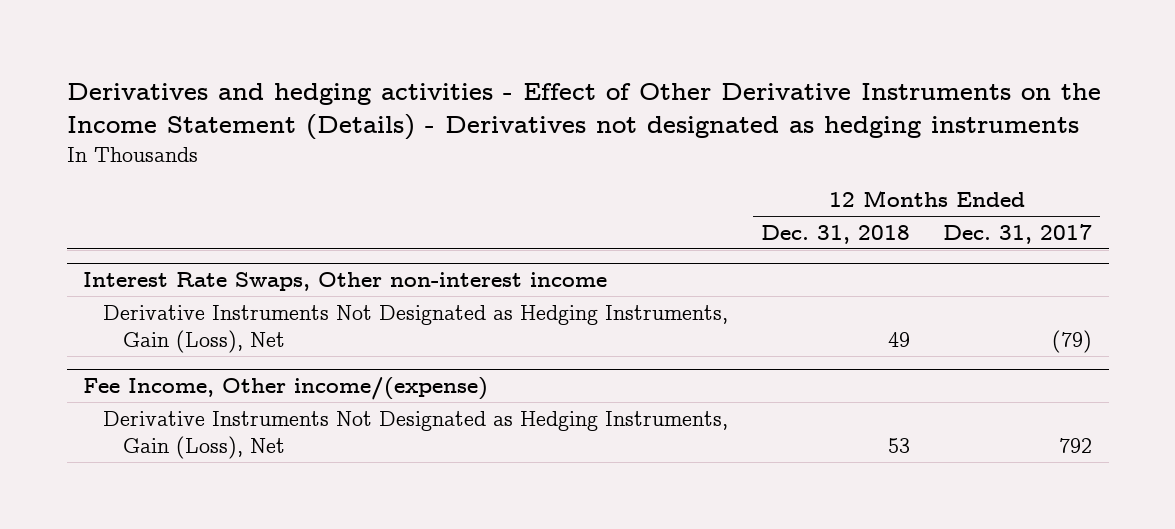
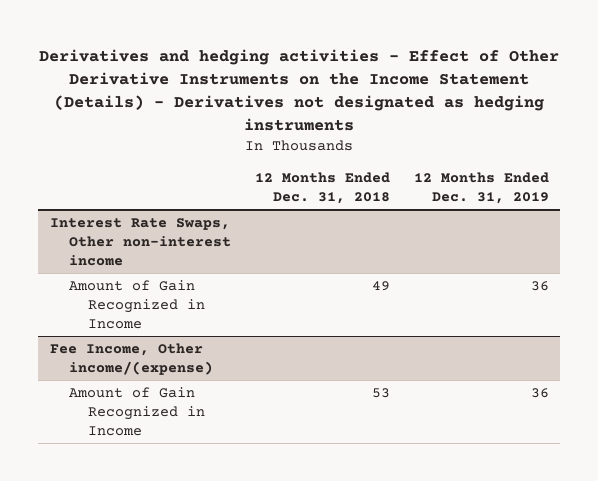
[943,223,1093,244] Dec. 31, 2017 -> none
none -> [413,171,549,205] 12 Months Ended Dec. 31, 2019
[103,304,729,353] Derivative Instruments Not Designated as Hedging Instruments, Gain (Loss), Net -> [68,279,205,329] Amount of Gain Recognized in Income
[103,410,729,459] Derivative Instruments Not Designated as Hedging Instruments, Gain (Loss), Net -> [68,386,205,436] Amount of Gain Recognized in Income

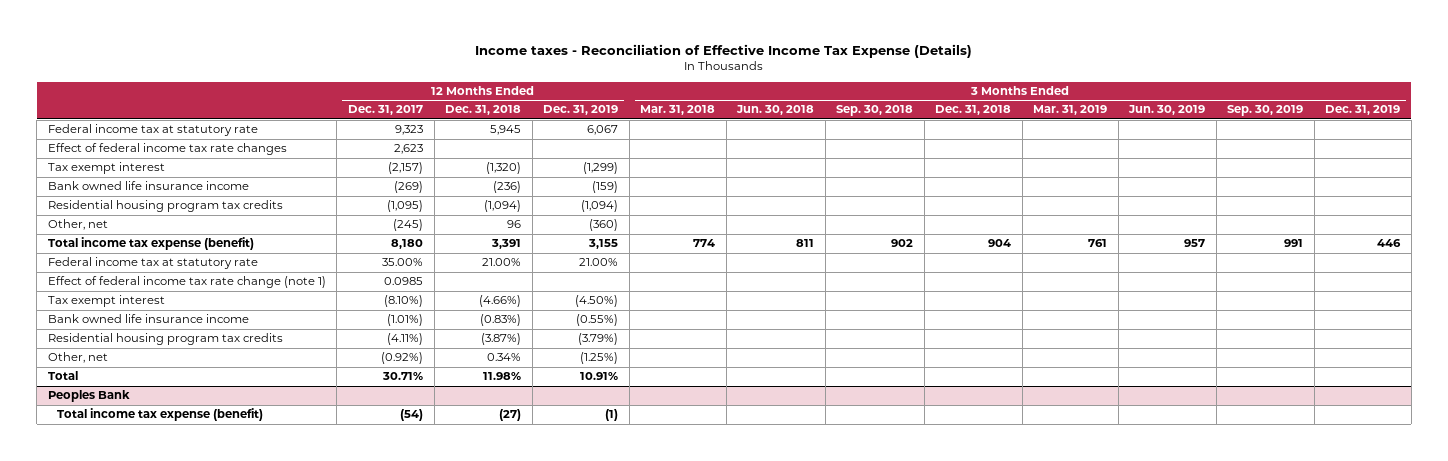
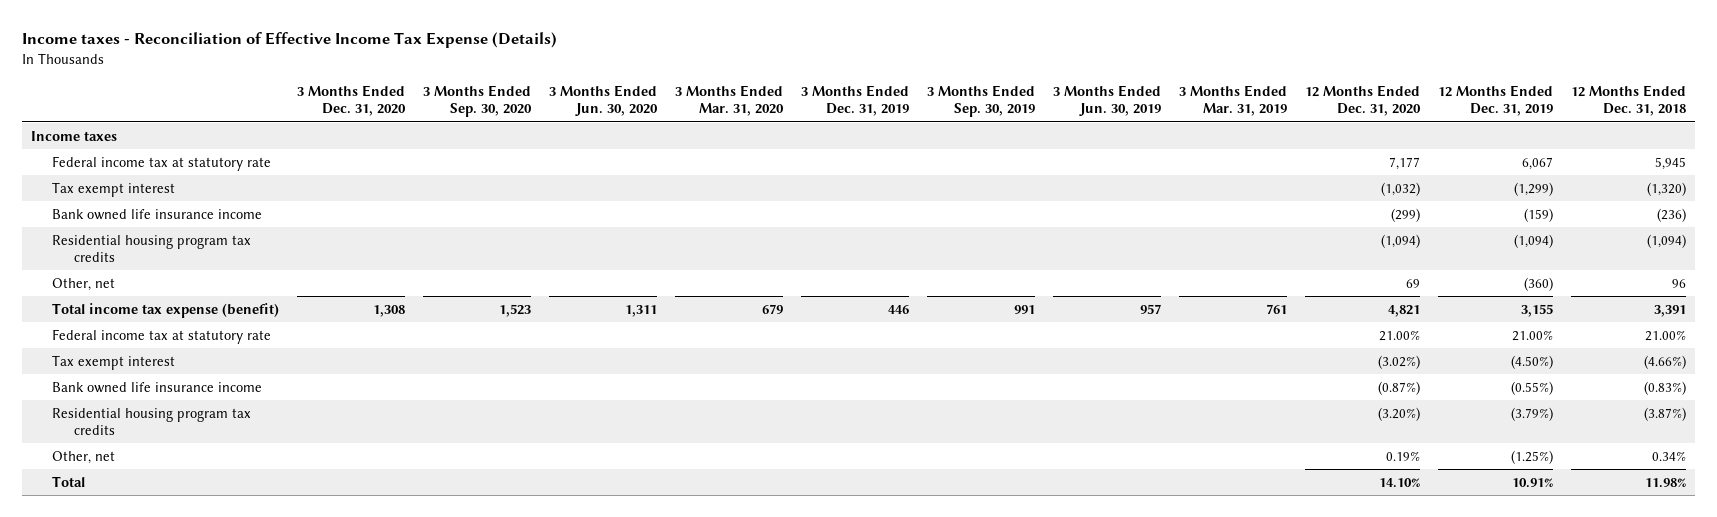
[348,105,424,116] Dec. 31, 2017 -> none
[640,105,716,116] Mar. 31, 2018 -> none
[736,105,815,116] Jun. 30, 2018 -> none
[836,105,914,117] Sep. 30, 2018 -> none
[935,105,1012,116] Dec. 31, 2018 -> none
none -> [297,84,407,117] 3 Months Ended Dec. 31, 2020
none -> [423,84,533,118] 3 Months Ended Sep. 30, 2020
none -> [549,84,659,117] 3 Months Ended Jun. 30, 2020
none -> [675,84,785,117] 3 Months Ended Mar. 31, 2020
none -> [1305,84,1422,117] 12 Months Ended Dec. 31, 2020
none -> [31,130,118,141] Income taxes
[47,143,287,156] Effect of federal income tax rate changes -> none
[47,276,326,289] Effect of federal income tax rate change (note 1) -> none
[47,390,130,403] Peoples Bank -> none
[57,408,264,422] Total income tax expense (benefit) -> none

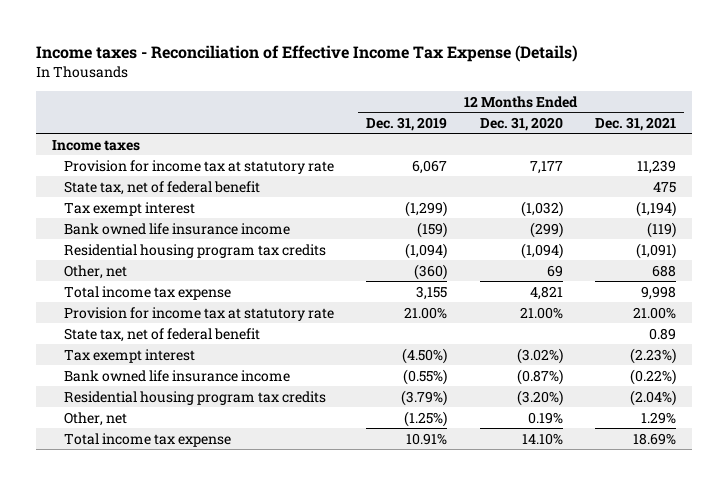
[297,84,407,117] 3 Months Ended Dec. 31, 2020 -> none
[423,84,533,118] 3 Months Ended Sep. 30, 2020 -> none
[549,84,659,117] 3 Months Ended Jun. 30, 2020 -> none
[675,84,785,117] 3 Months Ended Mar. 31, 2020 -> none
[801,84,910,117] 3 Months Ended Dec. 31, 2019 -> none
[927,84,1036,118] 3 Months Ended Sep. 30, 2019 -> none
[1053,84,1162,117] 3 Months Ended Jun. 30, 2019 -> none
[1179,84,1288,117] 3 Months Ended Mar. 31, 2019 -> none
[1571,84,1687,117] 12 Months Ended Dec. 31, 2018 -> none
none -> [595,116,677,131] Dec. 31, 2021
[52,155,272,171] Federal income tax at statutory rate -> [63,159,334,174] Provision for income tax at statutory rate
none -> [63,180,260,195] State tax, net of federal benefit
[52,302,280,318] Total income tax expense (benefit) -> [63,285,231,300] Total income tax expense
[52,328,272,344] Federal income tax at statutory rate -> [63,306,334,321] Provision for income tax at statutory rate
none -> [63,327,260,342] State tax, net of federal benefit
[52,475,86,487] Total -> [63,432,231,447] Total income tax expense

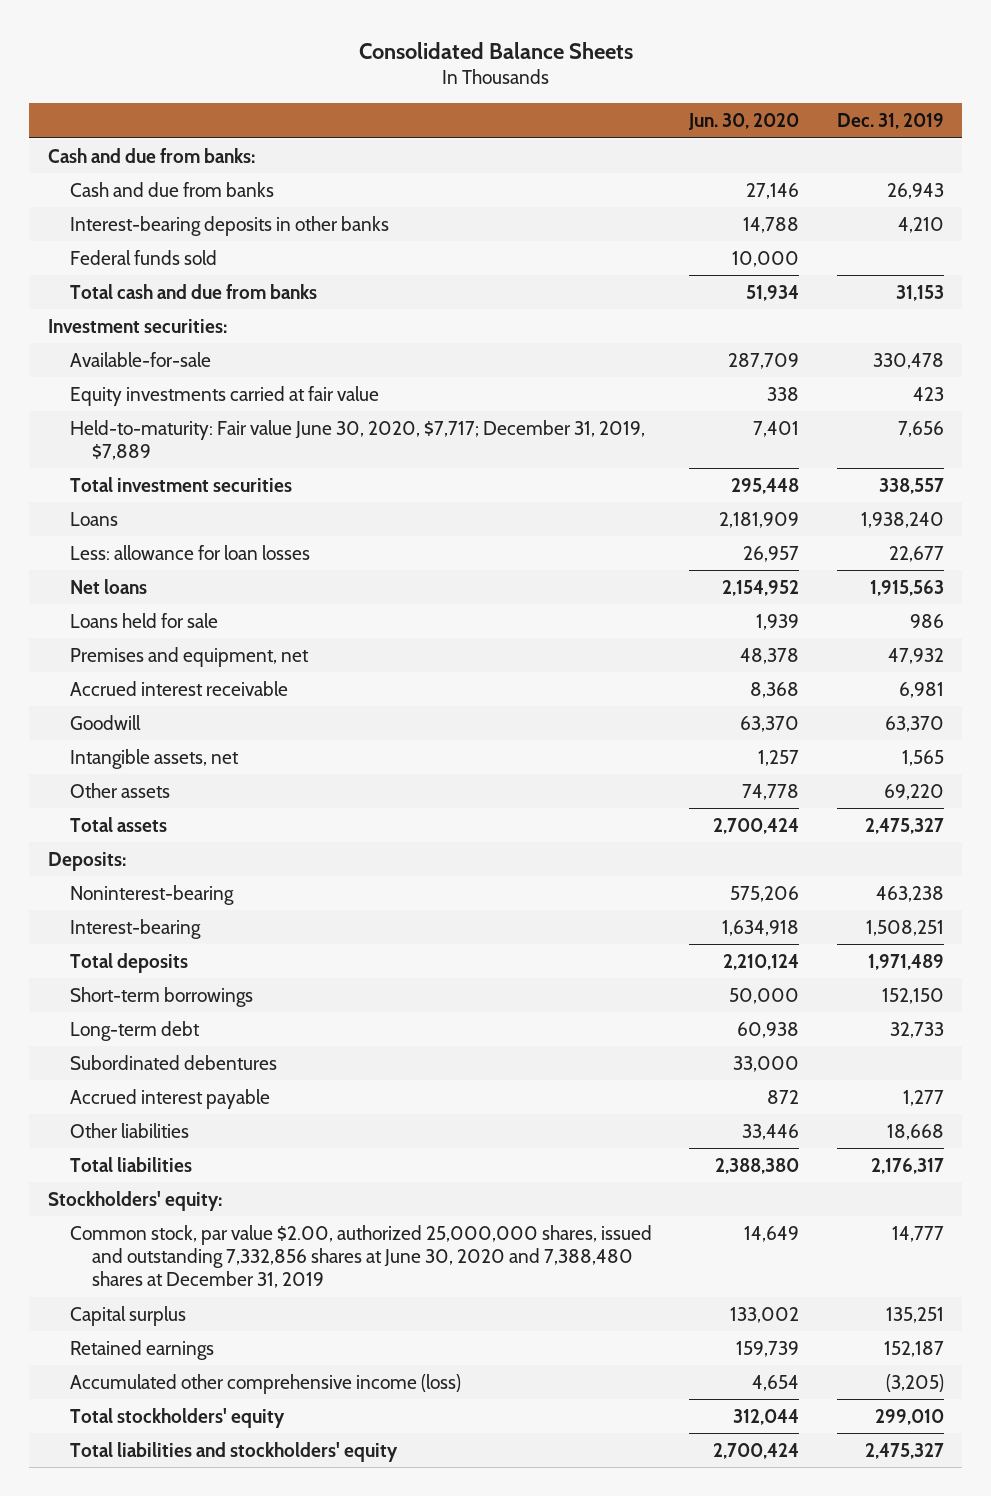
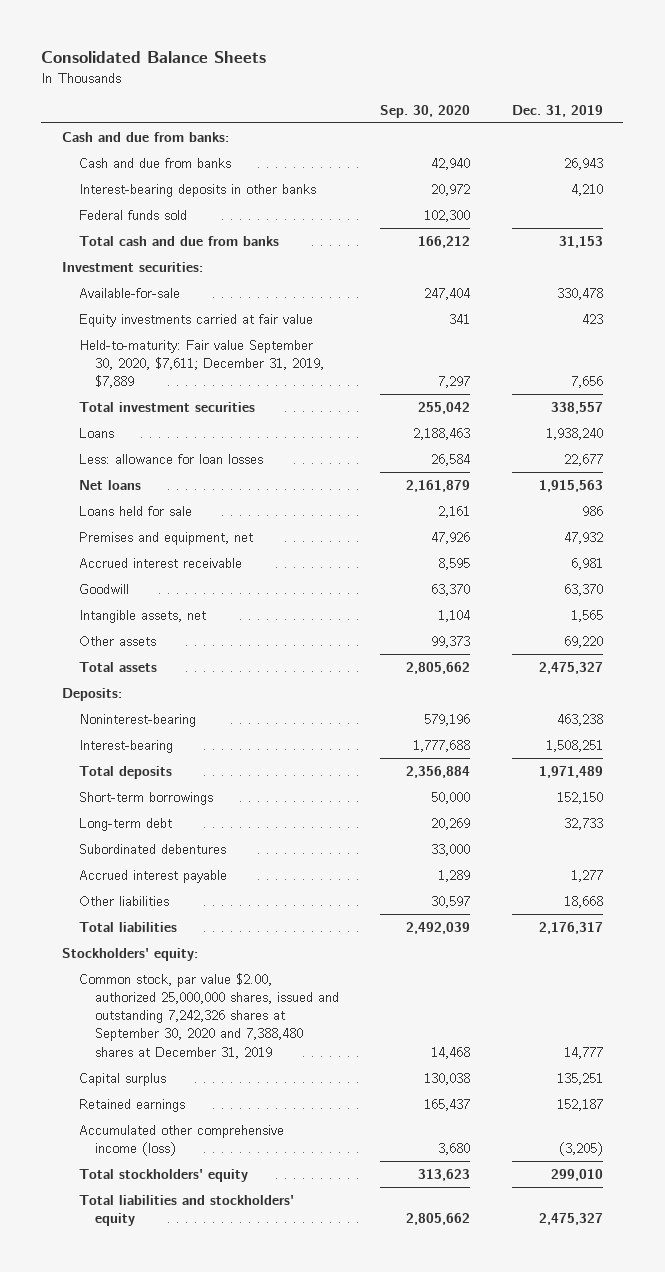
[688,113,800,131] Jun. 30, 2020 -> none
none -> [380,104,471,118] Sep. 30, 2020
[69,419,645,460] Held-to-maturity: Fair value June 30, 2020, $7,717; December 31, 2019, $7,889 -> [78,339,325,389] Held-to-maturity: Fair value September 30, 2020, $7,611; December 31, 2019, $7,889
[69,1224,652,1288] Common stock, par value $2.00, authorized 25,000,000 shares, issued and outstanding 7,332,856 shares at June 30, 2020 and 7,388,480 shares at December 31, 2019 -> [78,972,340,1059] Common stock, par value $2.00, authorized 25,000,000 shares, issued and outstanding 7,242,326 shares at September 30, 2020 and 7,388,480 shares at December 31, 2019

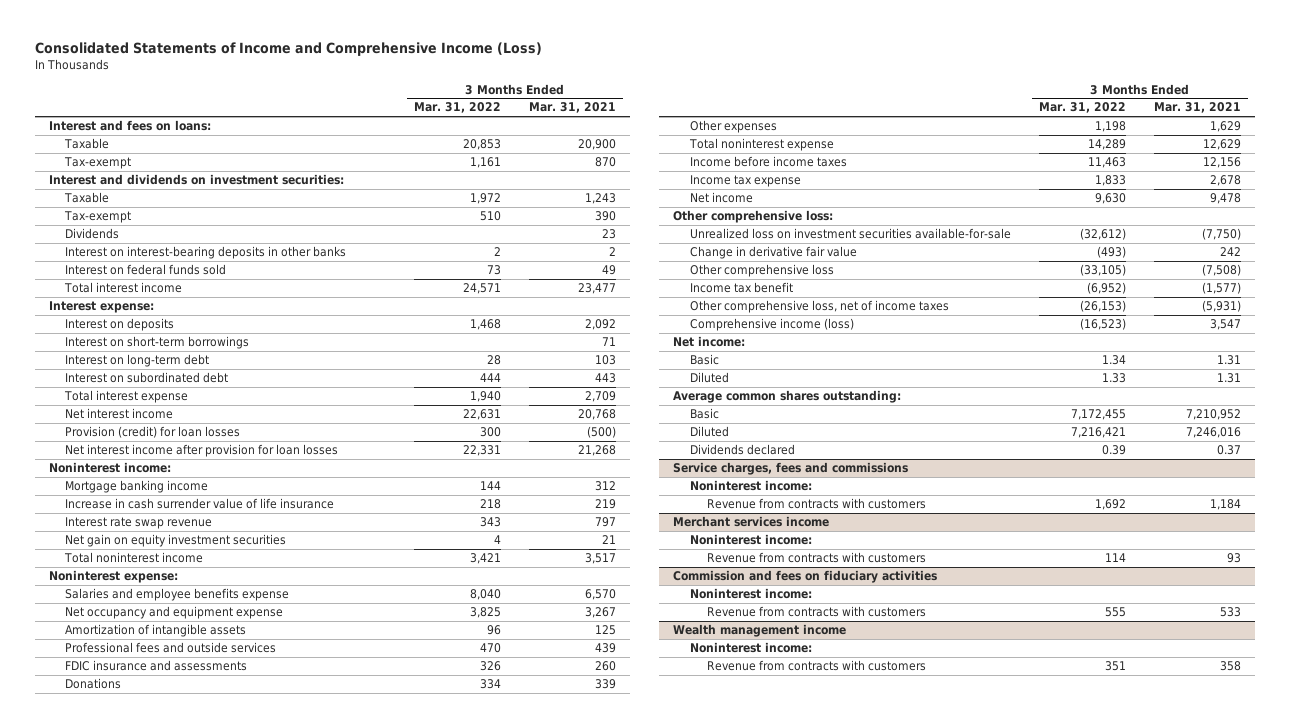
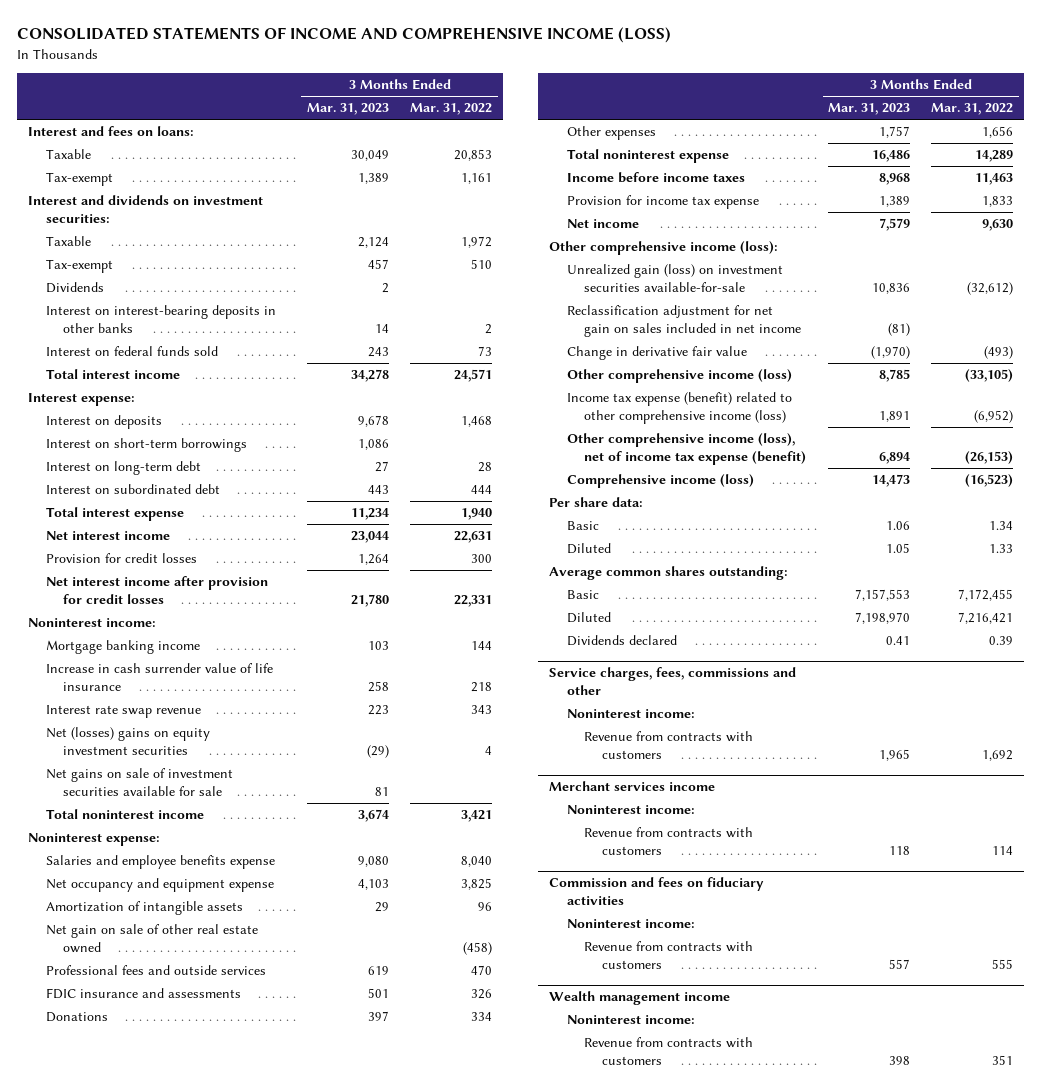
[34,41,542,56] Consolidated Statements of Income and Comprehensive Income (Loss) -> [17,27,672,44] CONSOLIDATED STATEMENTS OF INCOME AND COMPREHENSIVE INCOME (LOSS)
[529,102,617,114] Mar. 31, 2021 -> none
none -> [306,103,389,116] Mar. 31, 2023
[65,426,241,439] Provision (credit) for loan losses -> [45,553,197,564] Provision for credit losses
[65,444,339,458] Net interest income after provision for loan losses -> [45,576,268,605] Net interest income after provision for credit losses
[65,534,287,548] Net gain on equity investment securities -> [45,727,210,756] Net (losses) gains on equity investment securities
none -> [45,768,233,797] Net gains on sale of investment securities available for sale
none -> [45,924,258,954] Net gain on sale of other real estate owned
[1095,121,1127,133] 1,198 -> [982,126,1014,139] 1,656
[690,175,802,188] Income tax expense -> [566,195,759,210] Provision for income tax expense
[673,210,834,224] Other comprehensive loss: -> [549,241,779,256] Other comprehensive income (loss):
[690,228,1012,240] Unrealized loss on investment securities available-for-sale -> [566,264,783,293] Unrealized gain (loss) on investment securities available-for-sale
none -> [566,305,802,338] Reclassification adjustment for net gain on sales included in net income
[690,264,835,278] Other comprehensive loss -> [566,369,792,384] Other comprehensive income (loss)
[690,282,794,294] Income tax benefit -> [566,392,792,425] Income tax expense (benefit) related to other comprehensive income (loss)
[690,300,950,314] Other comprehensive loss, net of income taxes -> [566,433,807,466] Other comprehensive income (loss), net of income tax expense (benefit)
[673,336,746,348] Net income: -> none
none -> [549,497,644,508] Per share data:
[673,462,909,476] Service charges, fees and commissions -> [549,667,797,696] Service charges, fees, commissions and other

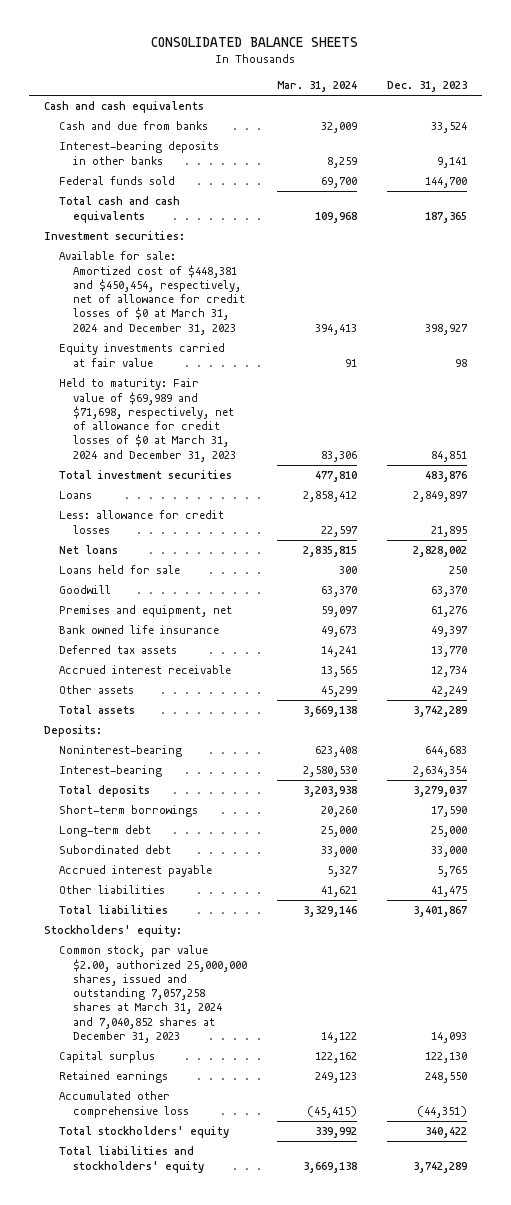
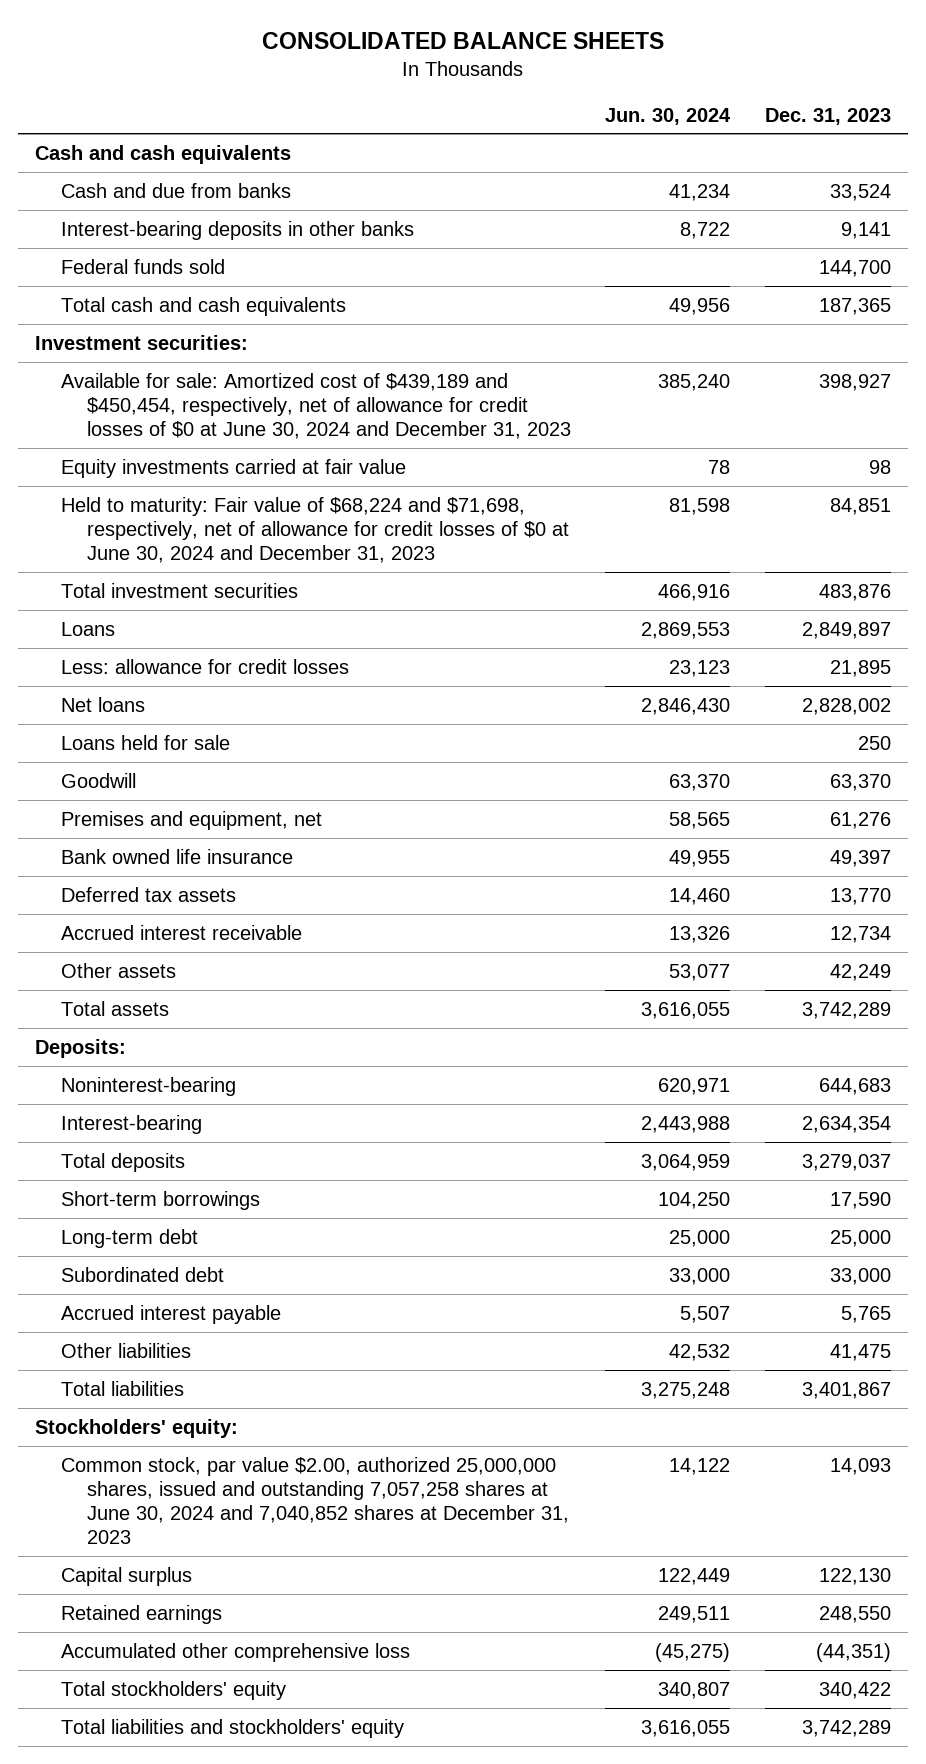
[276,80,357,92] Mar. 31, 2024 -> none
none -> [605,107,732,125] Jun. 30, 2024
[58,251,246,335] Available for sale: Amortized cost of $448,381 and $450,454, respectively, net of allowance for credit losses of $0 at March 31, 2024 and December 31, 2023 -> [60,372,571,440] Available for sale: Amortized cost of $439,189 and $450,454, respectively, net of allowance for credit losses of $0 at June 30, 2024 and December 31, 2023
[58,378,237,462] Held to maturity: Fair value of $69,989 and $71,698, respectively, net of allowance for credit losses of $0 at March 31, 2024 and December 31, 2023 -> [60,496,569,564] Held to maturity: Fair value of $68,224 and $71,698, respectively, net of allowance for credit losses of $0 at June 30, 2024 and December 31, 2023
[58,945,248,1043] Common stock, par value $2.00, authorized 25,000,000 shares, issued and outstanding 7,057,258 shares at March 31, 2024 and 7,040,852 shares at December 31, 2023 -> [60,1456,569,1545] Common stock, par value $2.00, authorized 25,000,000 shares, issued and outstanding 7,057,258 shares at June 30, 2024 and 7,040,852 shares at December 31, 2023

